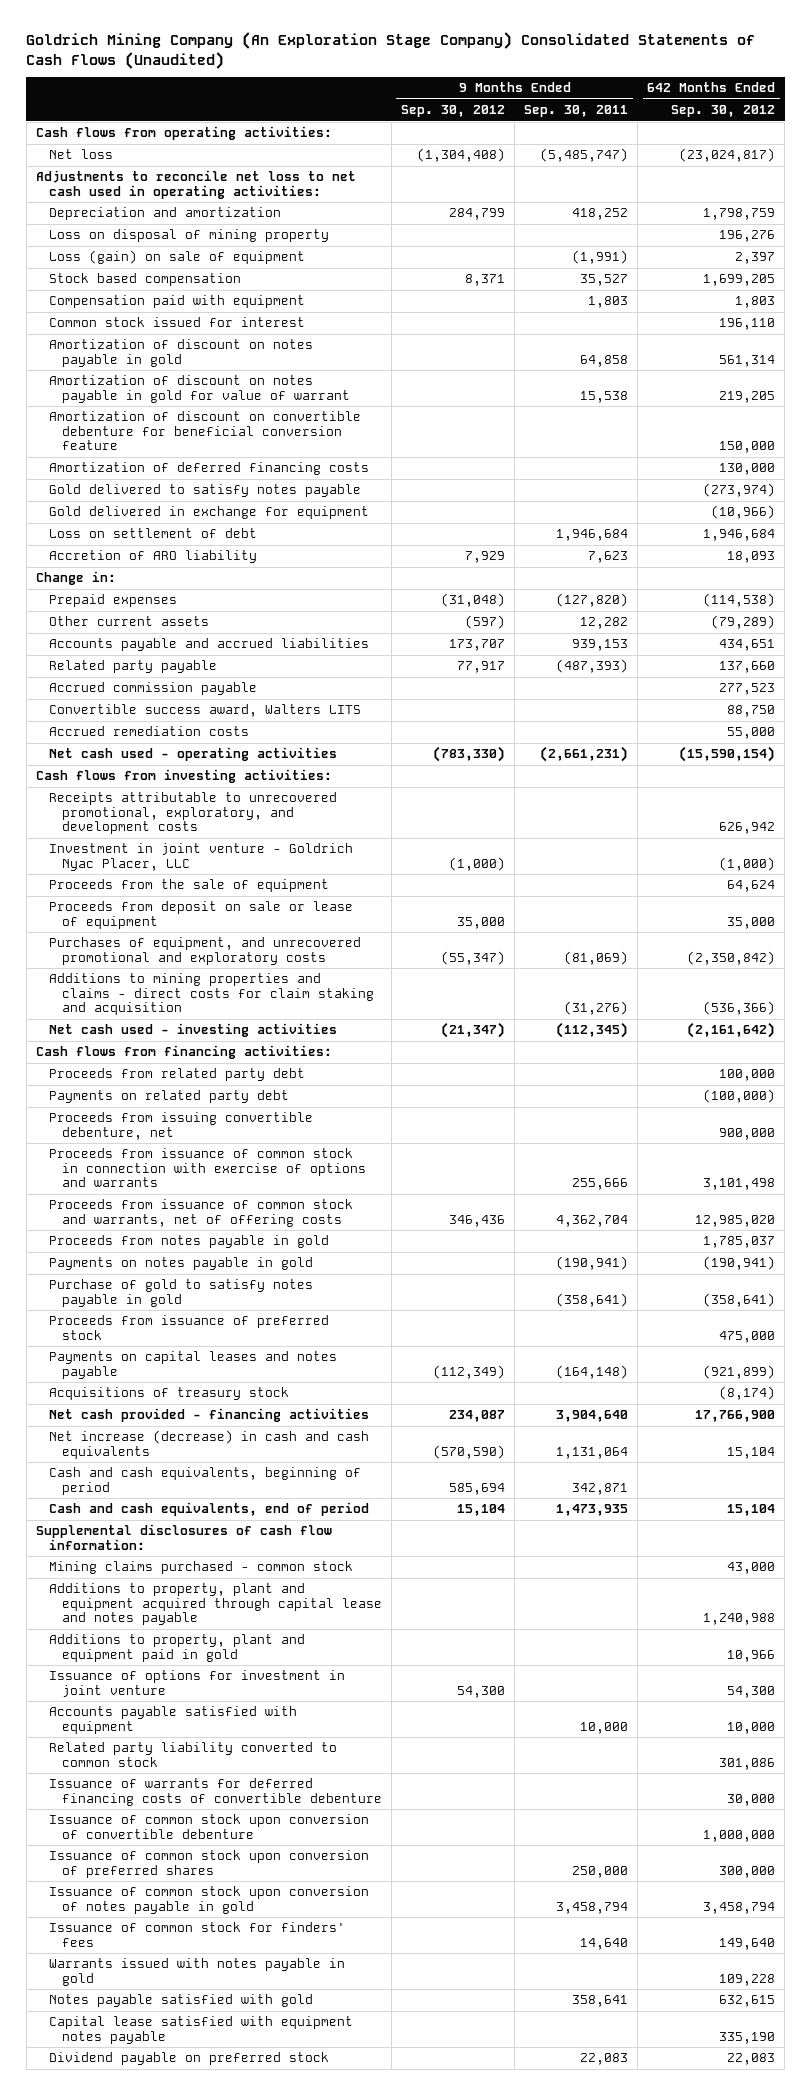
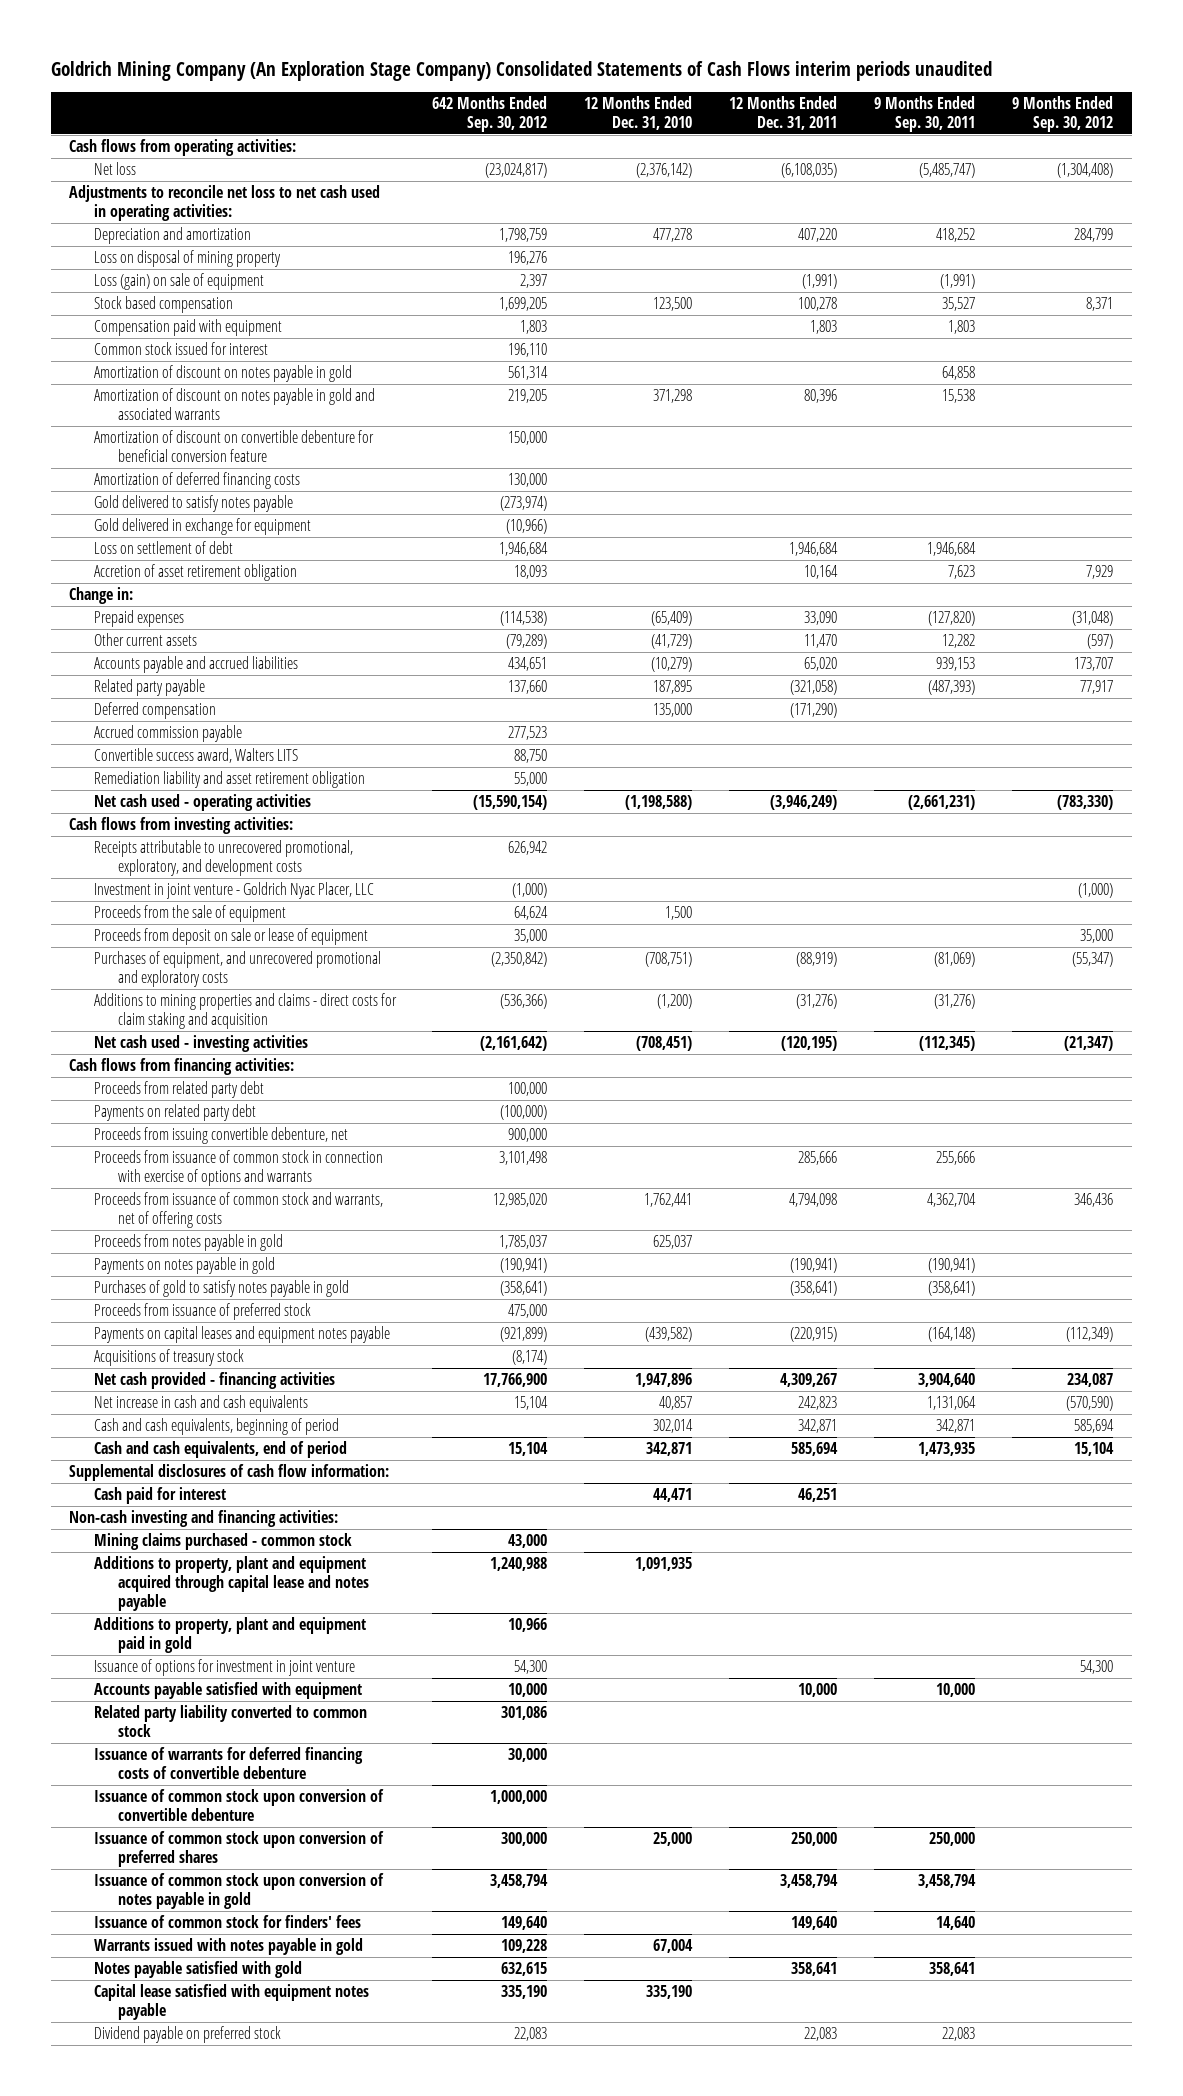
[26,32,756,69] Goldrich Mining Company (An Exploration Stage Company) Consolidated Statements of Cash Flows (Unaudited) -> [50,60,992,81] Goldrich Mining Company (An Exploration Stage Company) Consolidated Statements of Cash Flows interim periods unaudited
none -> [584,96,693,130] 12 Months Ended Dec. 31, 2010
none -> [729,96,838,130] 12 Months Ended Dec. 31, 2011
[48,375,351,403] Amortization of discount on notes payable in gold for value of warrant -> [93,388,375,420] Amortization of discount on notes payable in gold and associated warrants
[48,550,257,564] Accretion of ARO liability -> [93,564,297,582] Accretion of asset retirement obligation
none -> [93,702,216,720] Deferred compensation
[48,726,249,737] Accrued remediation costs -> [93,771,365,789] Remediation liability and asset retirement obligation
[48,1279,313,1307] Purchase of gold to satisfy notes payable in gold -> [93,1280,349,1298] Purchases of gold to satisfy notes payable in gold
[48,1351,337,1379] Payments on capital leases and notes payable -> [93,1326,390,1344] Payments on capital leases and equipment notes payable
[48,1430,369,1459] Net increase (decrease) in cash and cash equivalents -> [93,1395,308,1413] Net increase in cash and cash equivalents
none -> [93,1487,226,1505] Cash paid for interest
none -> [69,1510,339,1528] Non-cash investing and financing activities:

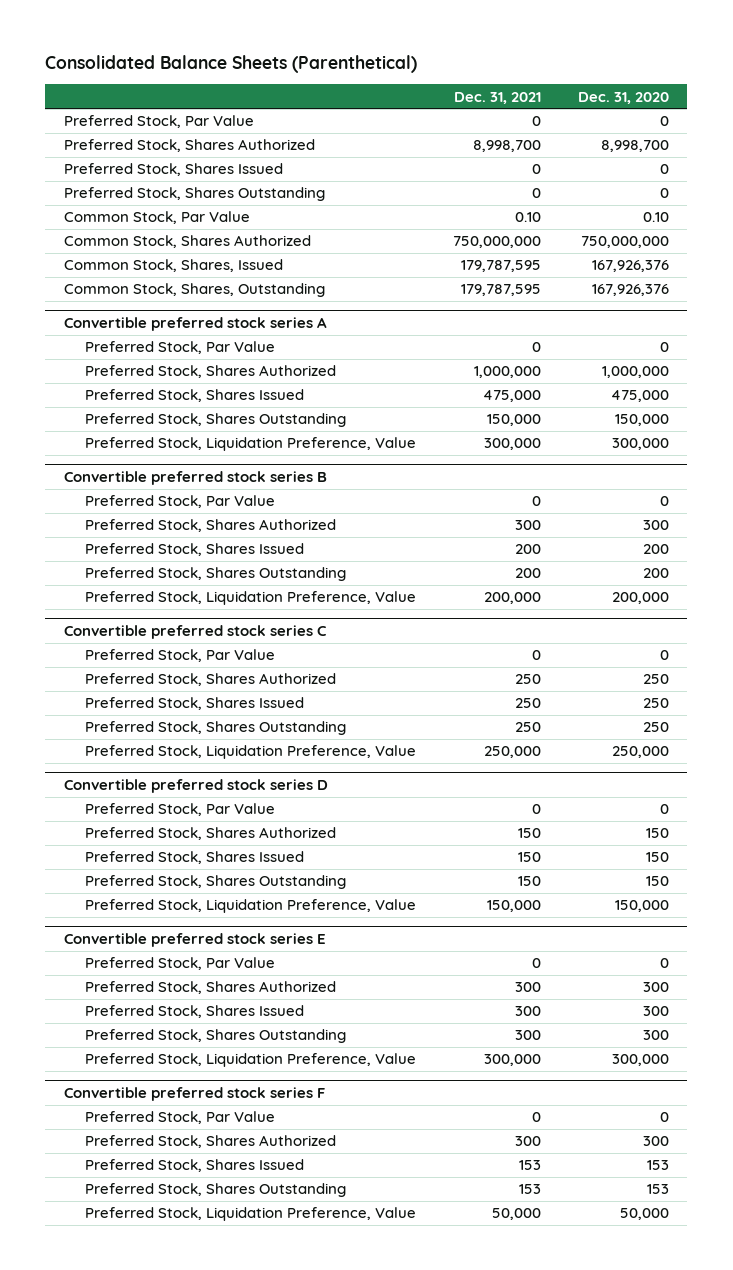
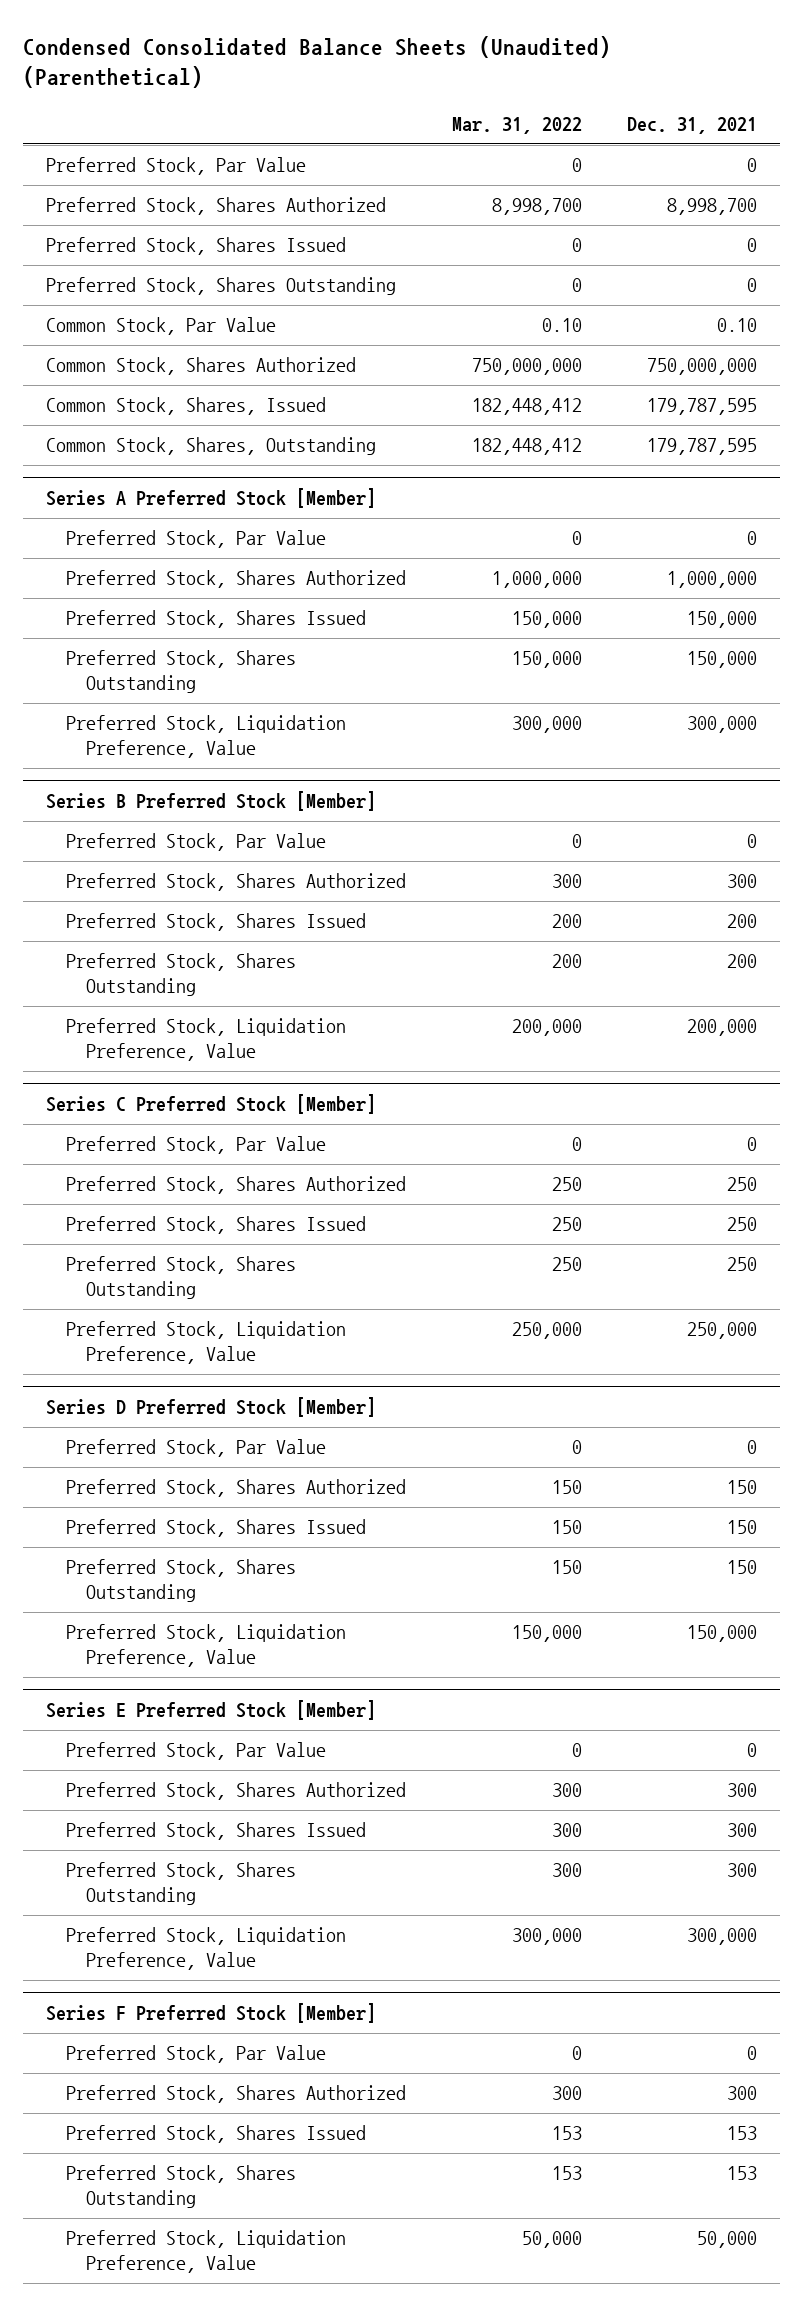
[45,54,418,73] Consolidated Balance Sheets (Parenthetical) -> [23,35,612,88] Condensed Consolidated Balance Sheets (Unaudited) (Parenthetical)
[577,91,669,104] Dec. 31, 2020 -> none
none -> [451,116,582,134] Mar. 31, 2022
[63,317,327,332] Convertible preferred stock series A -> [46,487,377,508] Series A Preferred Stock [Member]
[482,390,541,403] 475,000 -> [687,611,758,629] 150,000
[63,471,327,486] Convertible preferred stock series B -> [46,790,377,811] Series B Preferred Stock [Member]
[63,625,326,640] Convertible preferred stock series C -> [46,1093,377,1114] Series C Preferred Stock [Member]
[63,779,328,794] Convertible preferred stock series D -> [46,1396,377,1417] Series D Preferred Stock [Member]
[63,933,326,948] Convertible preferred stock series E -> [46,1699,377,1720] Series E Preferred Stock [Member]
[63,1087,325,1102] Convertible preferred stock series F -> [46,2002,377,2023] Series F Preferred Stock [Member]

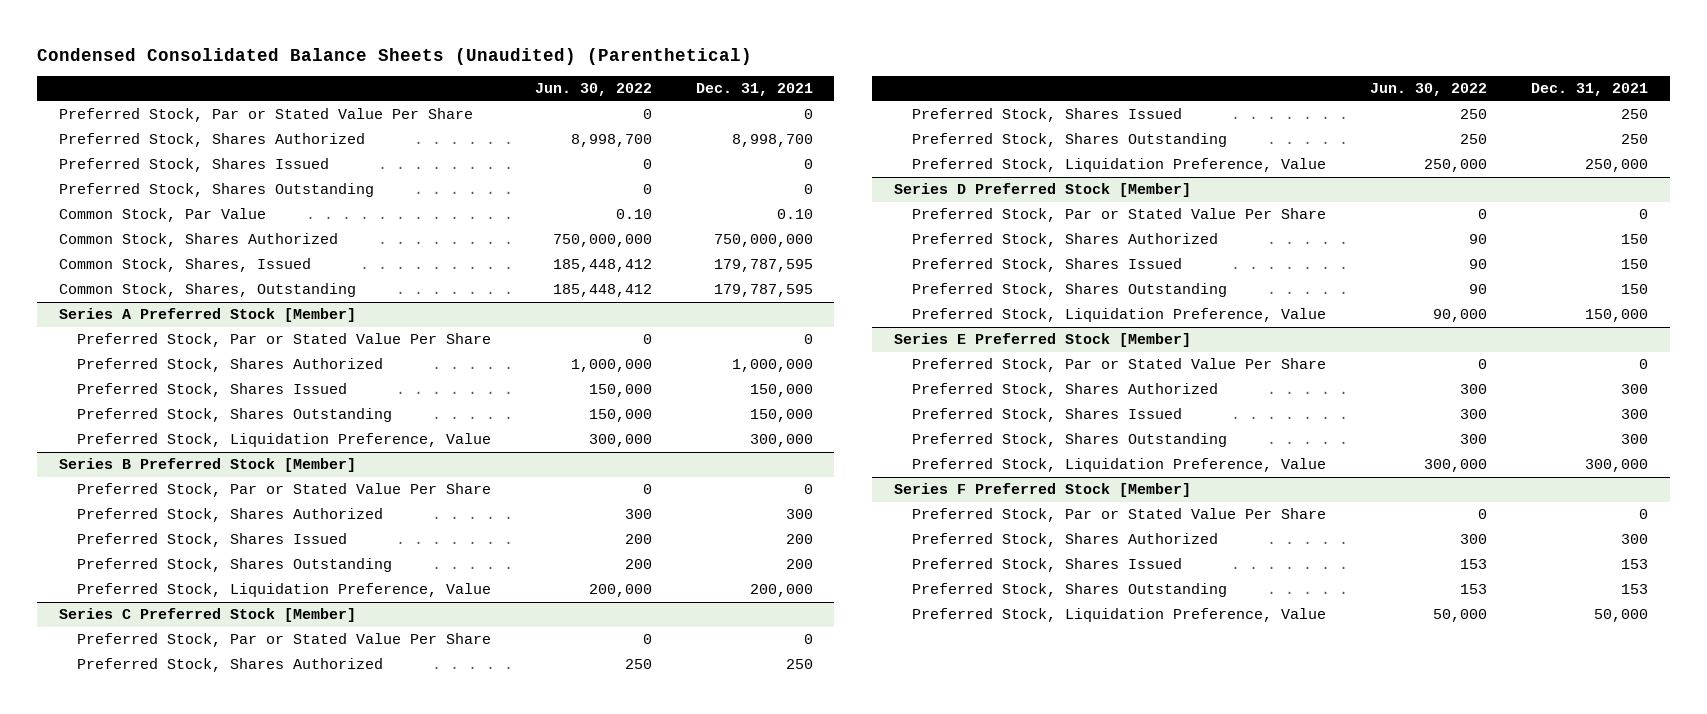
[451,116,582,134] Mar. 31, 2022 -> none
none -> [534,83,652,97] Jun. 30, 2022
[46,157,307,176] Preferred Stock, Par Value -> [58,108,473,123] Preferred Stock, Par or Stated Value Per Share
[65,530,326,549] Preferred Stock, Par Value -> [76,333,491,348] Preferred Stock, Par or Stated Value Per Share
[65,833,326,852] Preferred Stock, Par Value -> [76,483,491,498] Preferred Stock, Par or Stated Value Per Share
[65,1136,326,1155] Preferred Stock, Par Value -> [76,633,491,648] Preferred Stock, Par or Stated Value Per Share
[65,1439,326,1458] Preferred Stock, Par Value -> [912,208,1327,223] Preferred Stock, Par or Stated Value Per Share
[65,1742,326,1761] Preferred Stock, Par Value -> [912,358,1327,373] Preferred Stock, Par or Stated Value Per Share
[65,2045,326,2064] Preferred Stock, Par Value -> [912,508,1327,523] Preferred Stock, Par or Stated Value Per Share

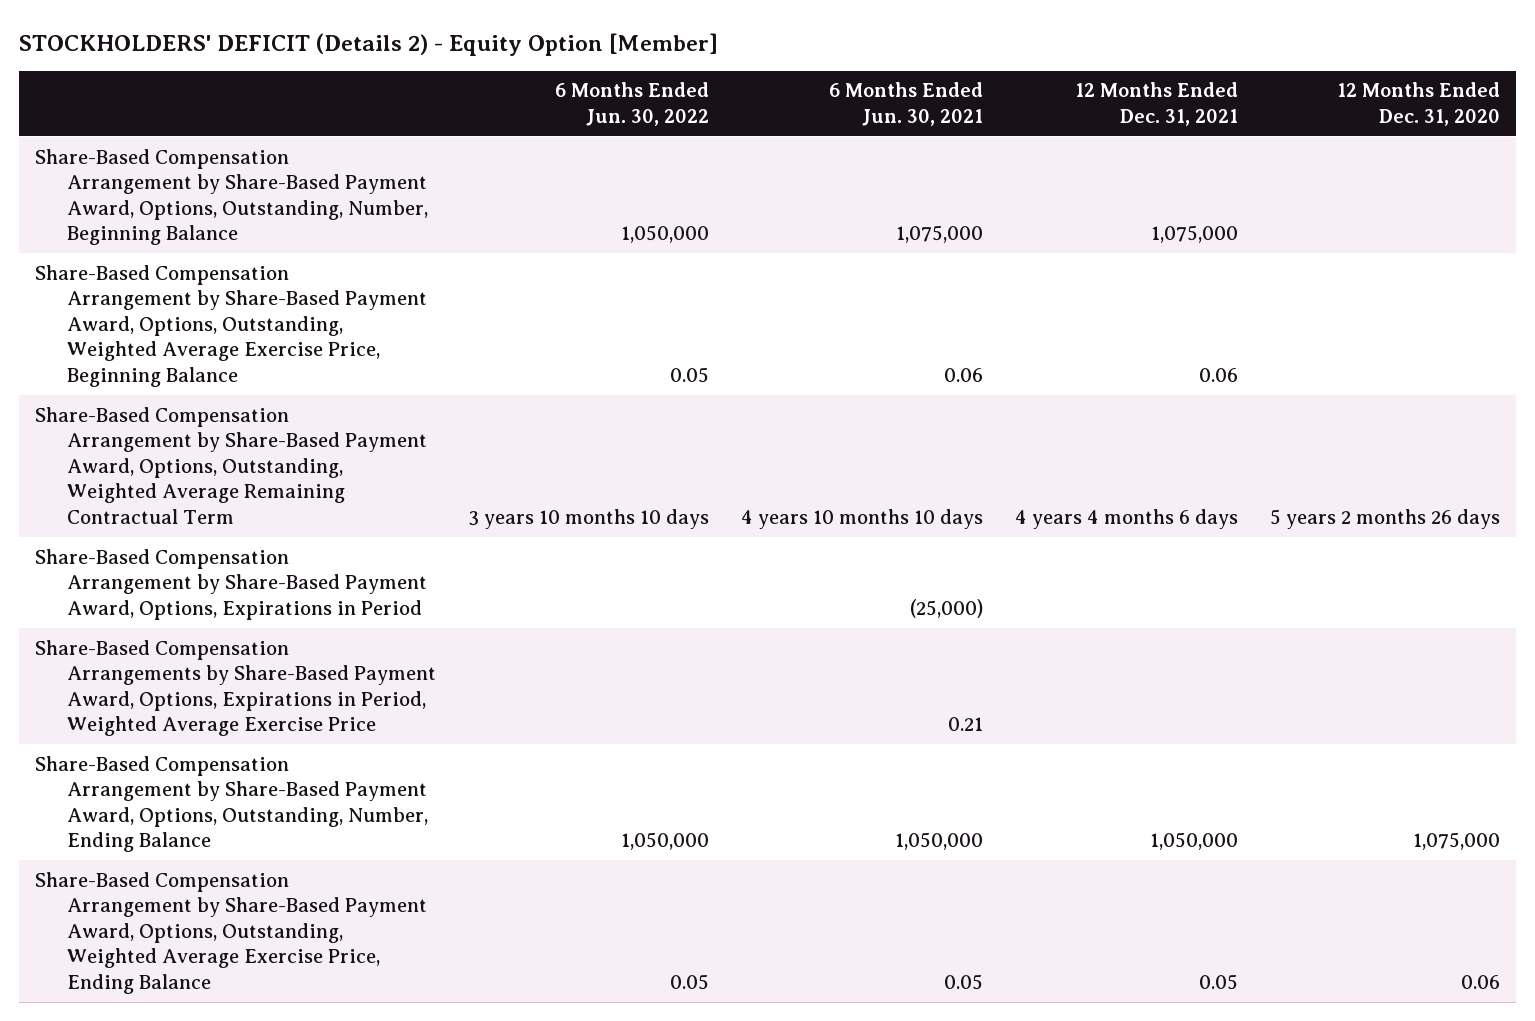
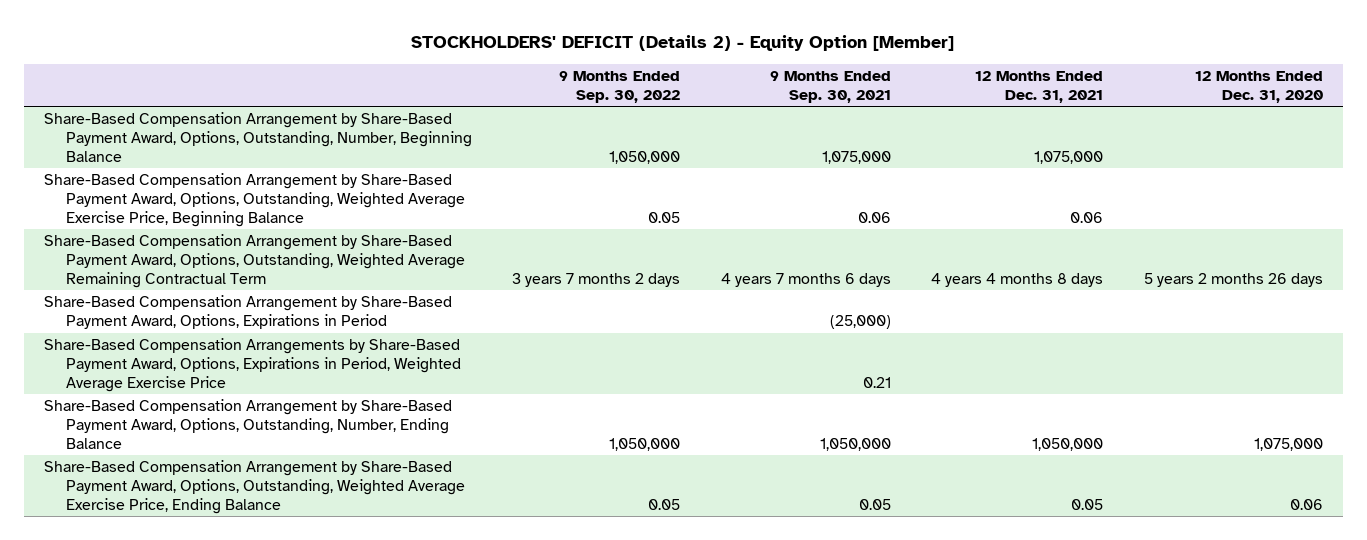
[554,82,709,126] 6 Months Ended Jun. 30, 2022 -> none
[828,82,983,126] 6 Months Ended Jun. 30, 2021 -> none
none -> [559,70,681,103] 9 Months Ended Sep. 30, 2022
none -> [769,70,891,103] 9 Months Ended Sep. 30, 2021
[1014,509,1238,530] 4 years 4 months 6 days -> [931,272,1104,287] 4 years 4 months 8 days

